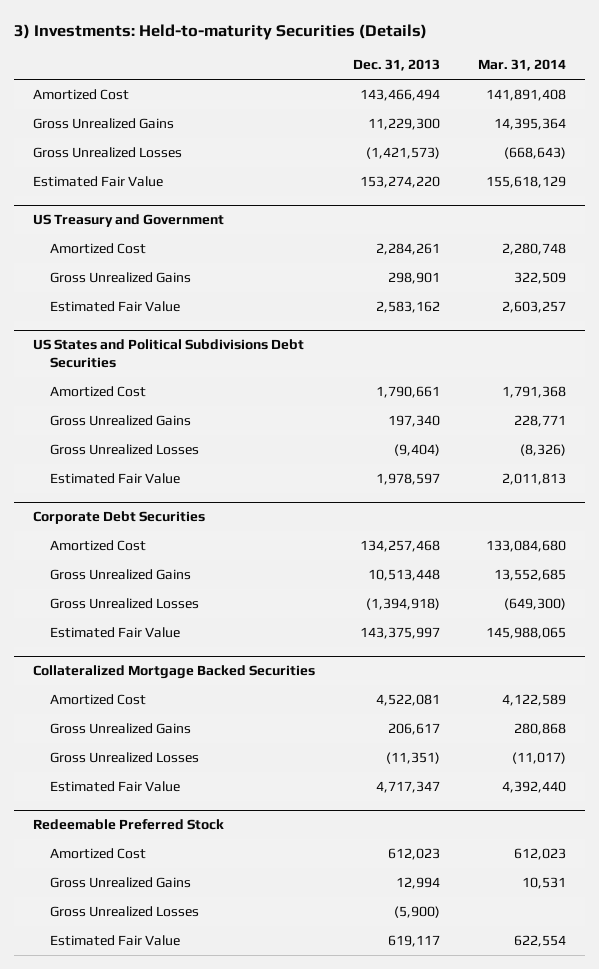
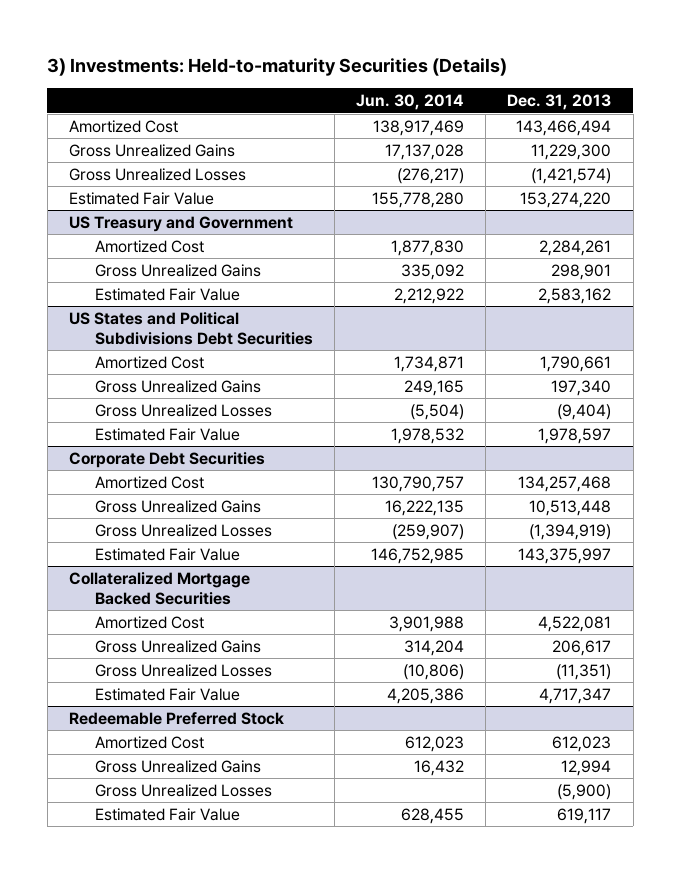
[477,59,566,72] Mar. 31, 2014 -> none
none -> [356,94,465,111] Jun. 30, 2014
[365,146,440,159] (1,421,573) -> [531,167,612,184] (1,421,574)
[365,597,440,610] (1,394,918) -> [529,523,612,540] (1,394,919)

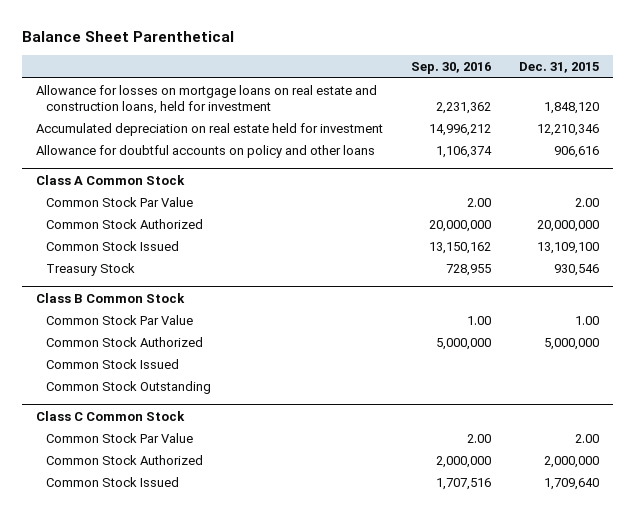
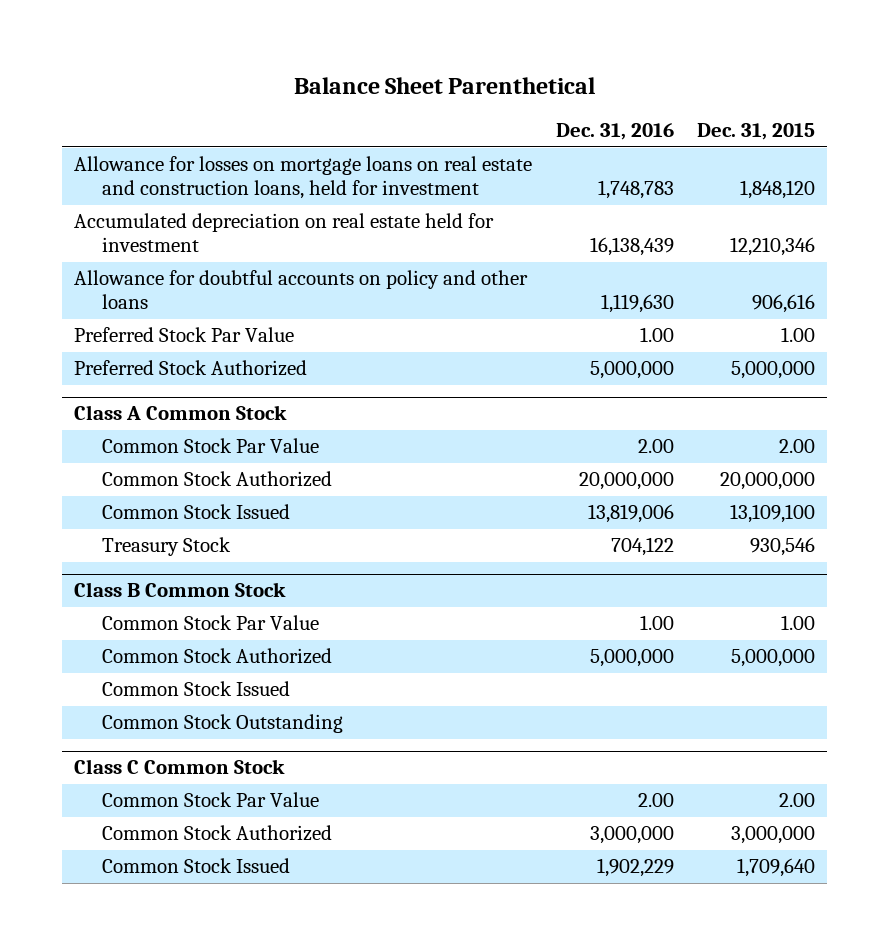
[410,62,491,75] Sep. 30, 2016 -> none
none -> [555,123,674,141] Dec. 31, 2016
none -> [73,327,294,343] Preferred Stock Par Value
none -> [73,360,307,377] Preferred Stock Authorized
[543,455,599,468] 2,000,000 -> [731,826,816,845] 3,000,000

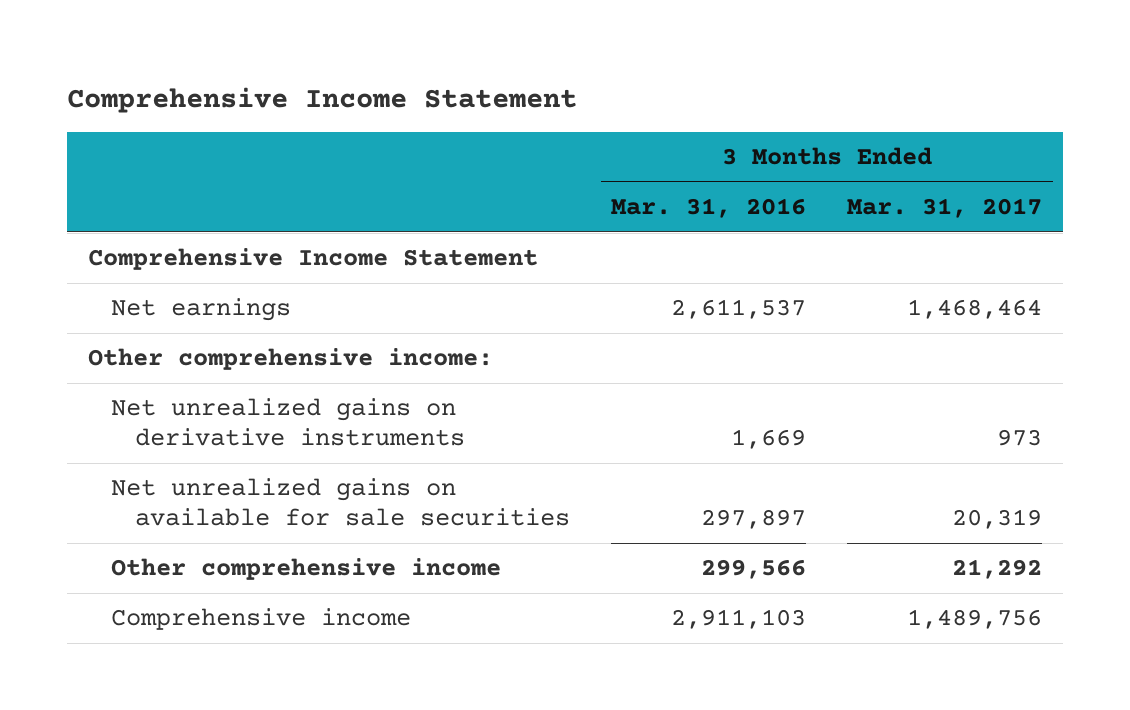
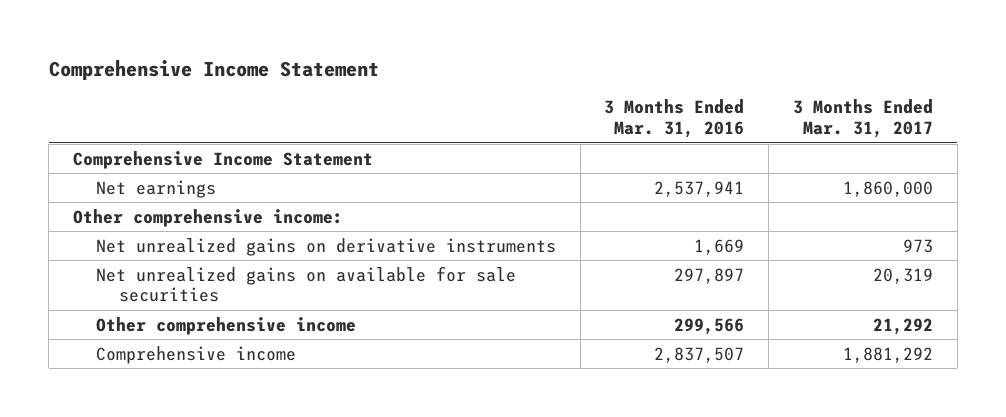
[671,299,807,320] 2,611,537 -> [654,180,745,197] 2,537,941
[907,299,1043,320] 1,468,464 -> [842,180,933,197] 1,860,000
[671,609,807,630] 2,911,103 -> [654,346,745,363] 2,837,507
[907,609,1043,630] 1,489,756 -> [842,346,933,363] 1,881,292

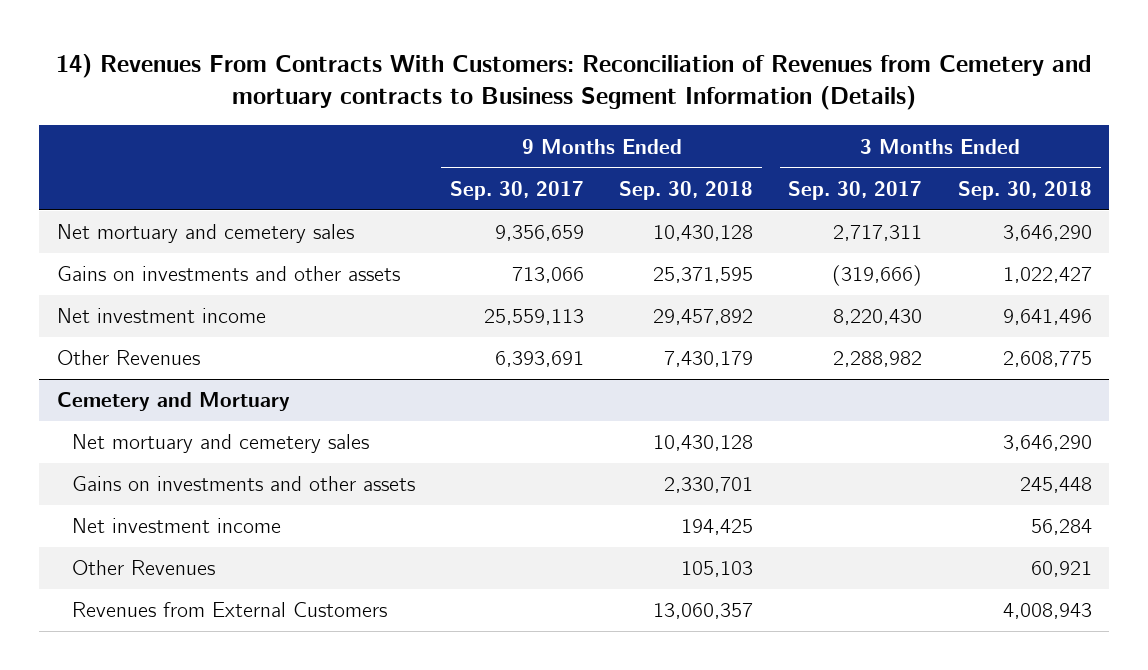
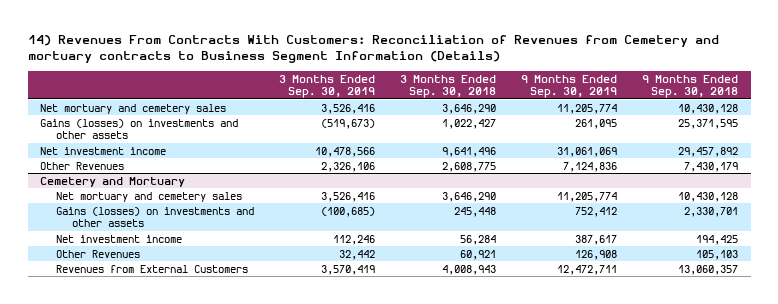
[450,180,585,200] Sep. 30, 2017 -> none
[788,180,923,200] Sep. 30, 2017 -> none
none -> [279,74,376,99] 3 Months Ended Sep. 30, 2019
none -> [521,74,618,99] 9 Months Ended Sep. 30, 2019
[56,266,400,282] Gains on investments and other assets -> [40,118,239,140] Gains (losses) on investments and other assets
[71,476,415,492] Gains on investments and other assets -> [56,206,255,228] Gains (losses) on investments and other assets

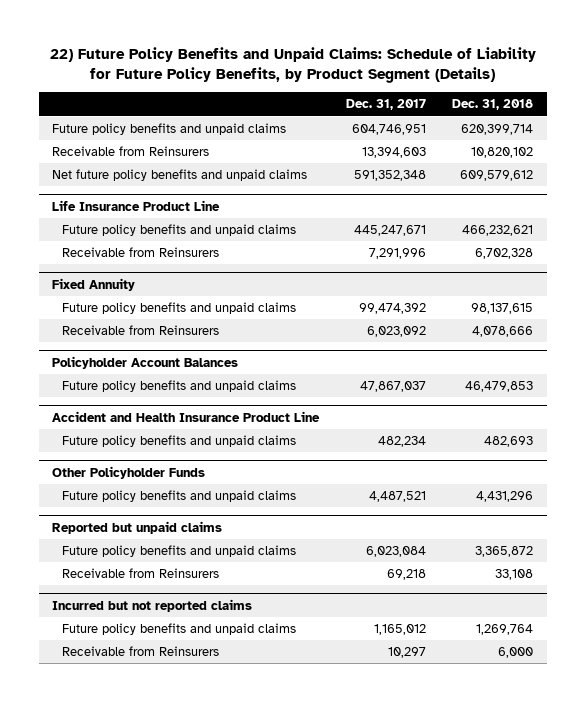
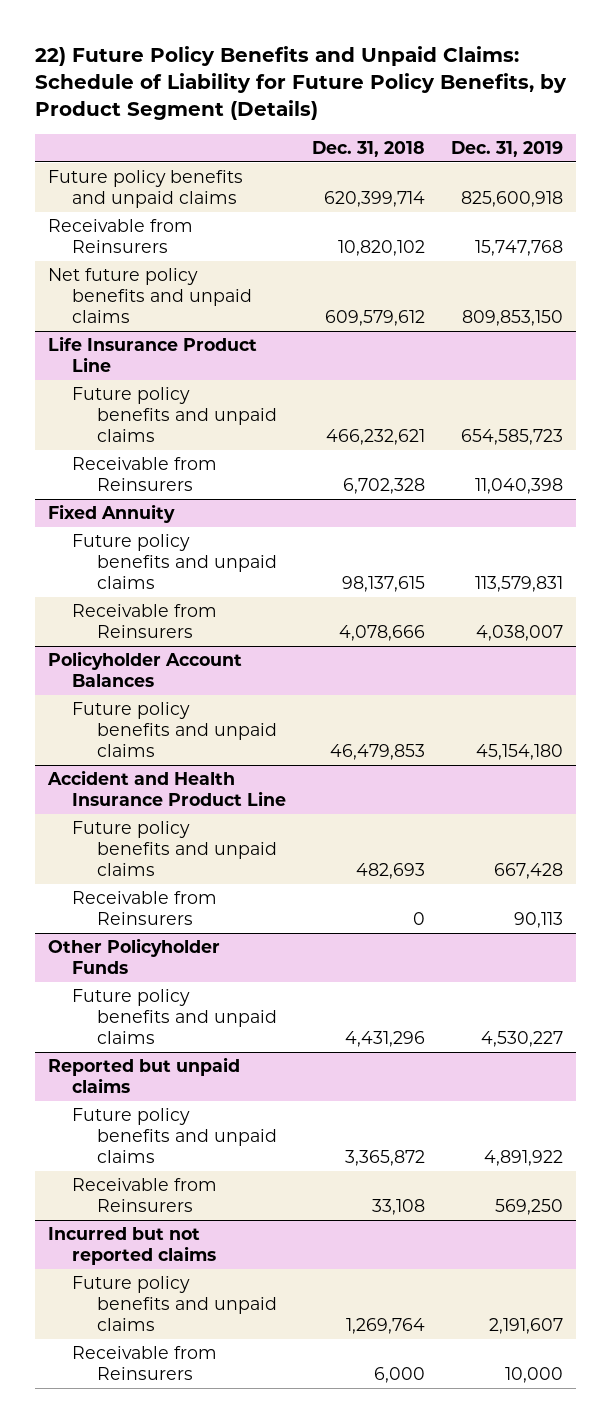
[345,99,426,111] Dec. 31, 2017 -> none
none -> [451,140,564,157] Dec. 31, 2019
none -> [72,891,218,926] Receivable from Reinsurers

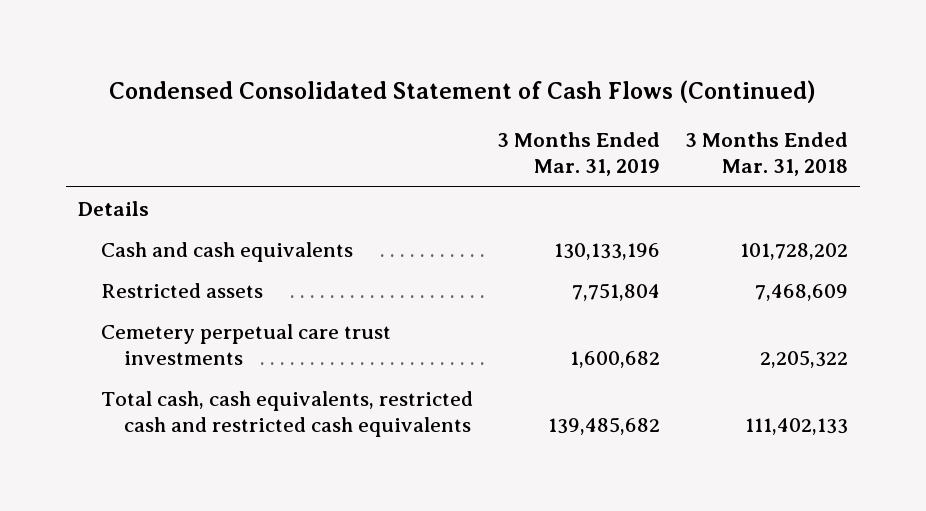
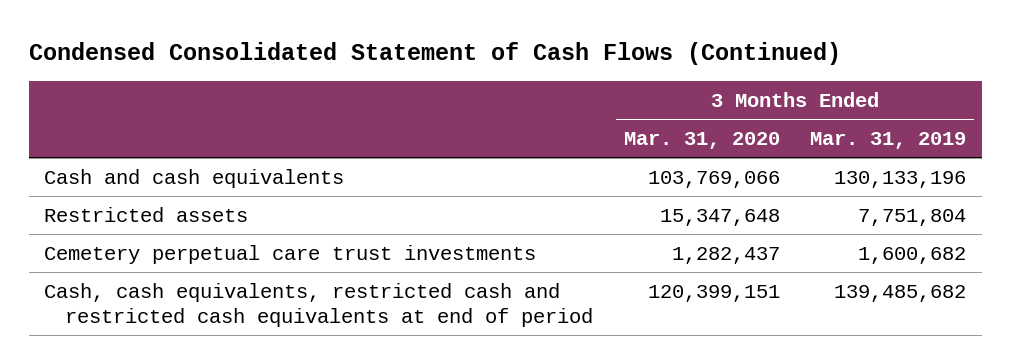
[684,132,848,177] 3 Months Ended Mar. 31, 2018 -> none
none -> [623,131,780,149] Mar. 31, 2020
[78,200,150,216] Details -> none
[101,390,474,437] Total cash, cash equivalents, restricted cash and restricted cash equivalents -> [44,282,594,327] Cash, cash equivalents, restricted cash and restricted cash equivalents at end of period

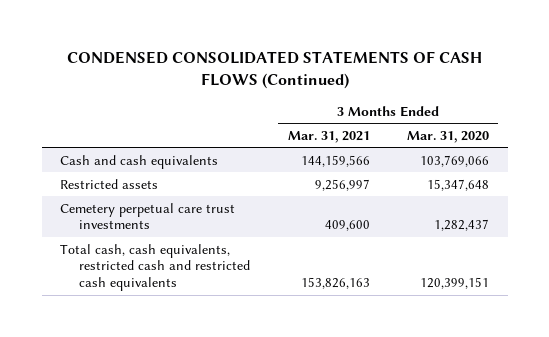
[28,42,841,66] Condensed Consolidated Statement of Cash Flows (Continued) -> [66,51,482,90] CONDENSED CONSOLIDATED STATEMENTS OF CASH FLOWS (Continued)
[810,131,967,149] Mar. 31, 2019 -> none
none -> [287,130,370,143] Mar. 31, 2021
[44,282,594,327] Cash, cash equivalents, restricted cash and restricted cash equivalents at end of period -> [60,243,251,292] Total cash, cash equivalents, restricted cash and restricted cash equivalents

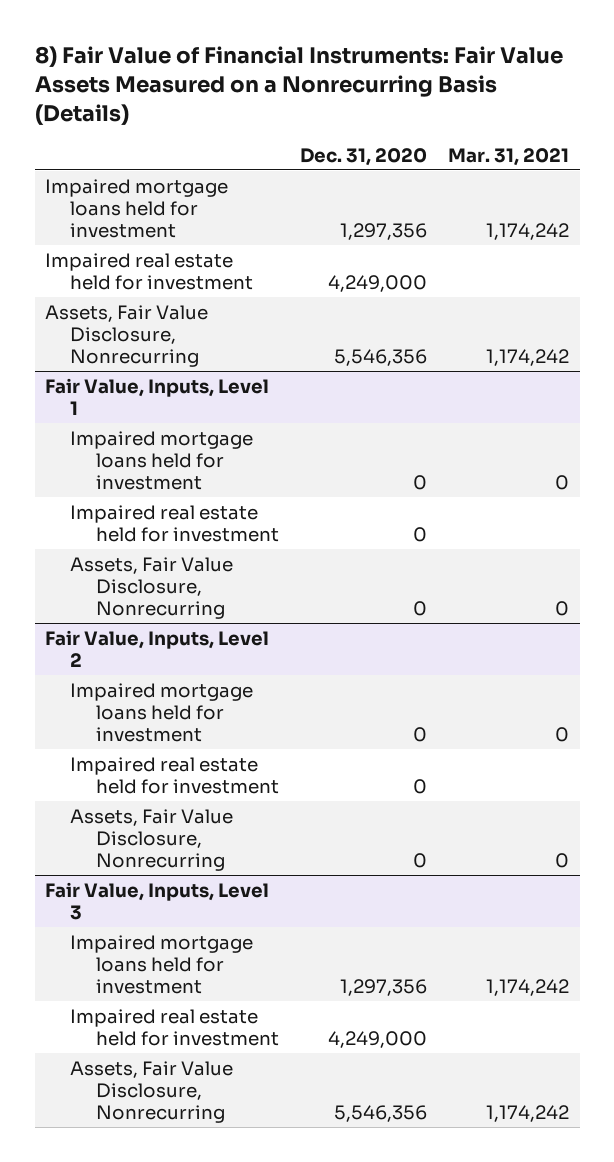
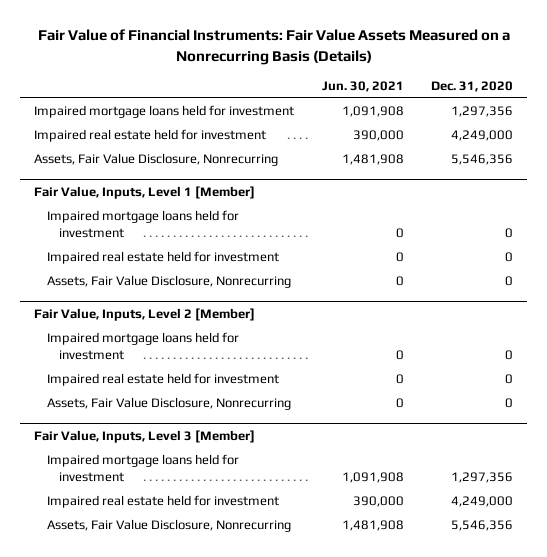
[34,46,563,126] 8) Fair Value of Financial Instruments: Fair Value Assets Measured on a Nonrecurring Basis (Details) -> [37,29,510,65] Fair Value of Financial Instruments: Fair Value Assets Measured on a Nonrecurring Basis (Details)
[448,147,570,166] Mar. 31, 2021 -> none
none -> [321,80,404,92] Jun. 30, 2021
[45,377,270,415] Fair Value, Inputs, Level 1 -> [34,185,256,199] Fair Value, Inputs, Level 1 [Member]
[45,629,270,667] Fair Value, Inputs, Level 2 -> [34,307,256,321] Fair Value, Inputs, Level 2 [Member]
[45,881,270,920] Fair Value, Inputs, Level 3 -> [34,429,256,443] Fair Value, Inputs, Level 3 [Member]

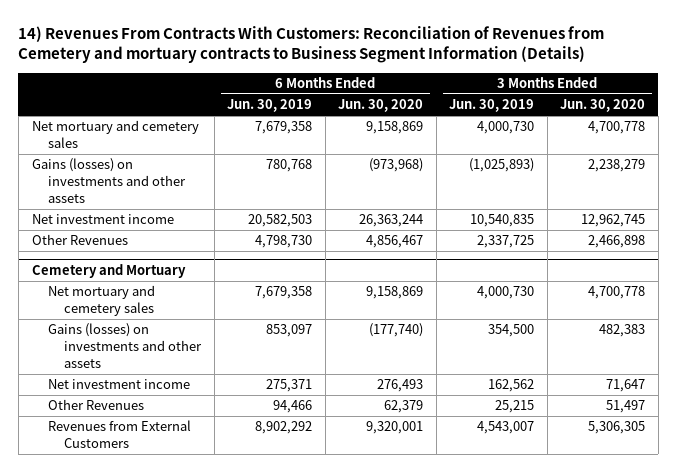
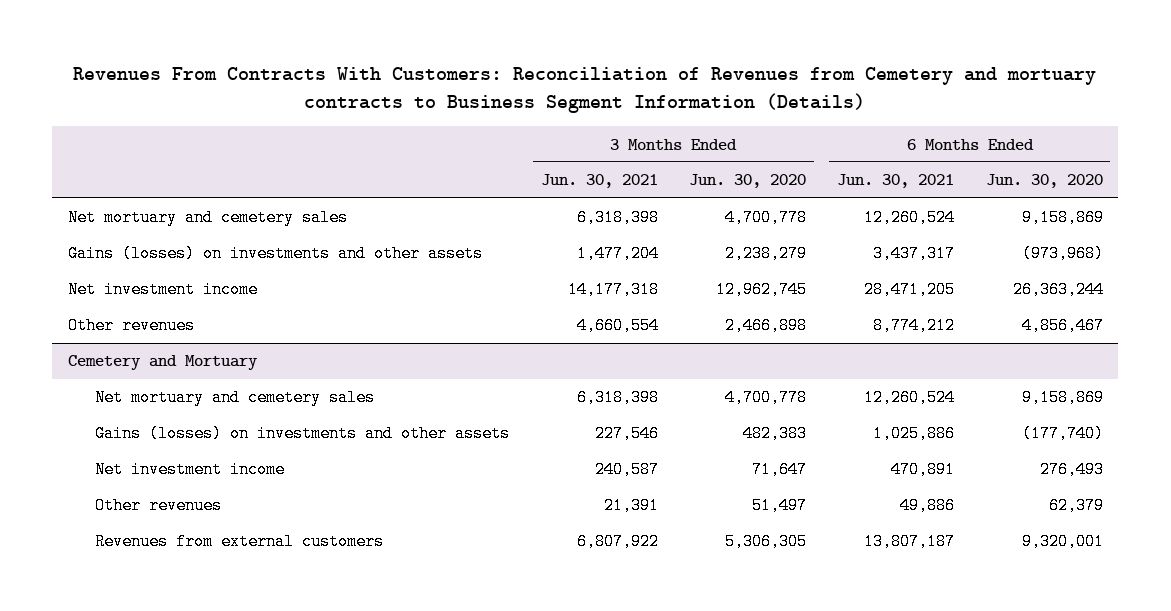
[18,25,605,64] 14) Revenues From Contracts With Customers: Reconciliation of Revenues from Cemetery and mortuary contracts to Business Segment Information (Details) -> [73,67,1097,114] Revenues From Contracts With Customers: Reconciliation of Revenues from Cemetery and mortuary contracts to Business Segment Information (Details)
[227,99,313,113] Jun. 30, 2019 -> none
[449,99,535,113] Jun. 30, 2019 -> none
none -> [540,174,658,189] Jun. 30, 2021
none -> [837,174,955,189] Jun. 30, 2021
[31,234,128,246] Other Revenues -> [67,317,195,335] Other revenues
[47,399,144,411] Other Revenues -> [95,497,223,515] Other revenues
[47,420,191,449] Revenues from External Customers -> [95,533,385,551] Revenues from external customers

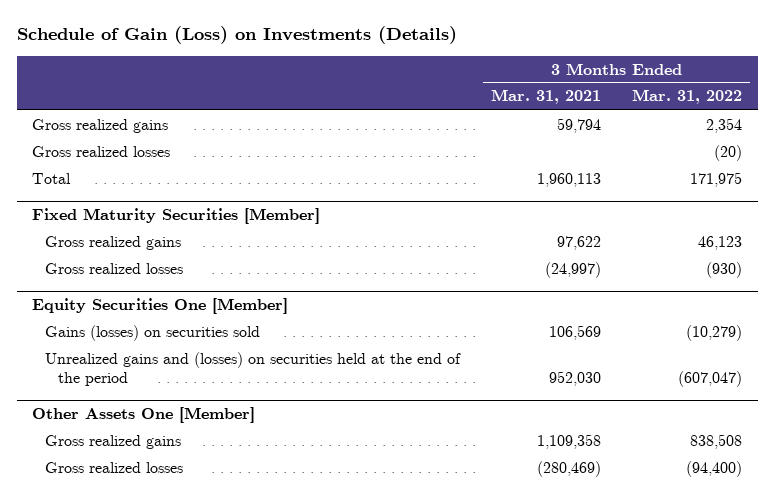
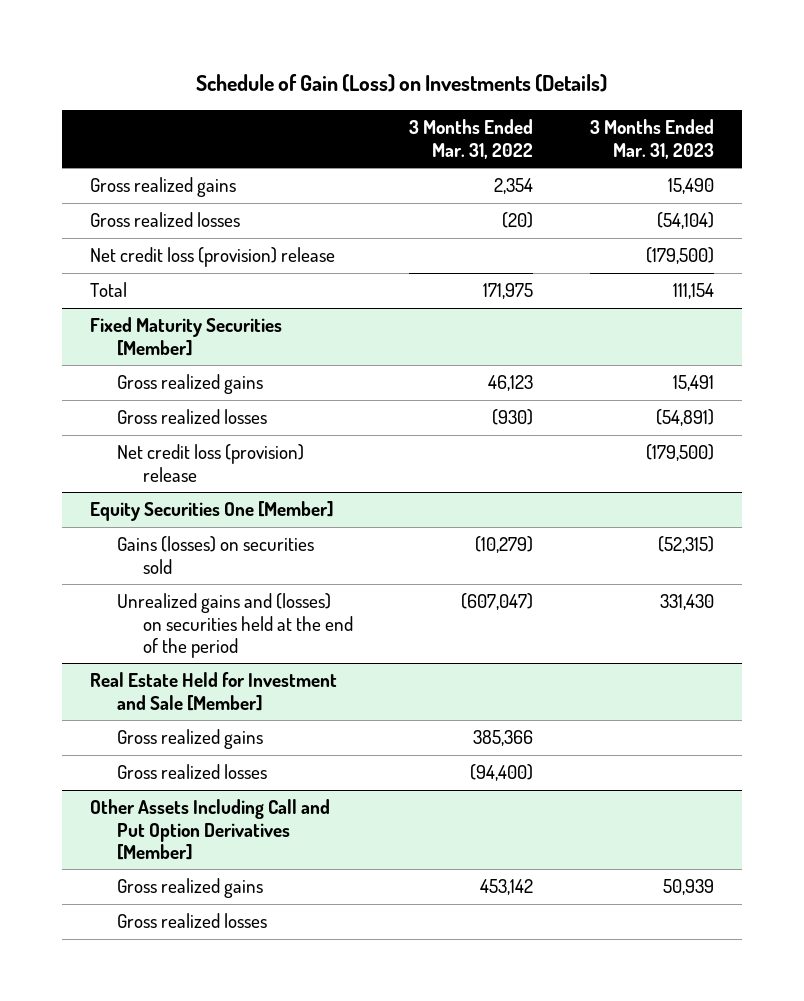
[491,89,602,105] Mar. 31, 2021 -> none
none -> [589,119,714,159] 3 Months Ended Mar. 31, 2023
none -> [89,247,335,268] Net credit loss (provision) release
none -> [116,444,304,482] Net credit loss (provision) release
[32,407,256,424] Other Assets One [Member] -> none
none -> [89,672,337,711] Real Estate Held for Investment and Sale [Member]
[690,433,743,449] 838,508 -> [473,730,534,747] 385,366
none -> [89,799,330,860] Other Assets Including Call and Put Option Derivatives [Member]
none -> [116,878,263,899] Gross realized gains
none -> [116,913,267,929] Gross realized losses

